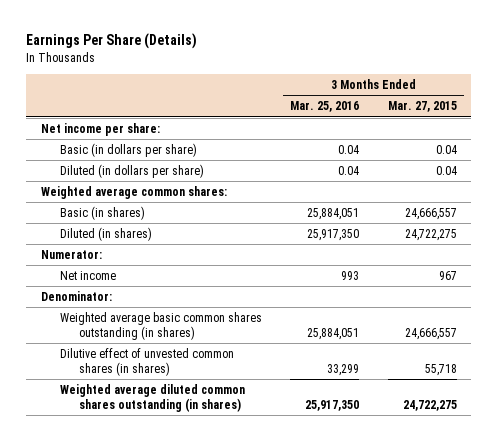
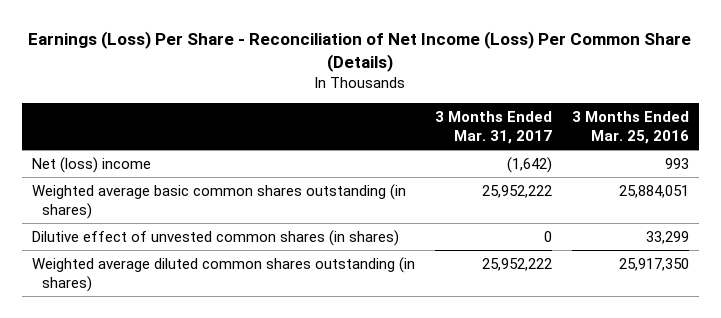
[26,33,198,50] Earnings Per Share (Details) -> [28,30,692,73] Earnings (Loss) Per Share - Reconciliation of Net Income (Loss) Per Common Share (Details)
[388,101,458,113] Mar. 27, 2015 -> none
none -> [434,111,552,145] 3 Months Ended Mar. 31, 2017
[40,123,160,137] Net income per share: -> none
[59,143,197,158] Basic (in dollars per share) -> none
[59,164,204,179] Diluted (in dollars per share) -> none
[40,186,227,200] Weighted average common shares: -> none
[59,206,145,221] Basic (in shares) -> none
[59,227,152,242] Diluted (in shares) -> none
[40,250,102,260] Numerator: -> none
[40,291,112,302] Denominator: -> none
[59,271,116,281] Net income -> [31,156,151,173] Net (loss) income

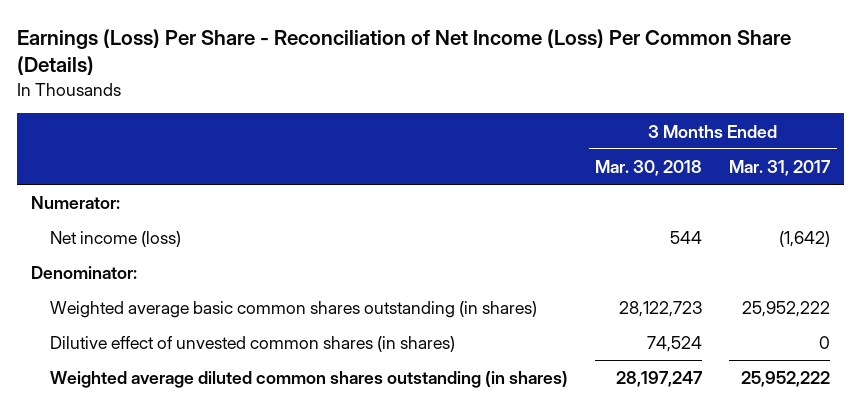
[571,111,689,145] 3 Months Ended Mar. 25, 2016 -> none
none -> [595,159,703,176] Mar. 30, 2018
none -> [30,196,120,210] Numerator:
[31,156,151,173] Net (loss) income -> [50,231,182,248] Net income (loss)
none -> [30,266,137,280] Denominator:

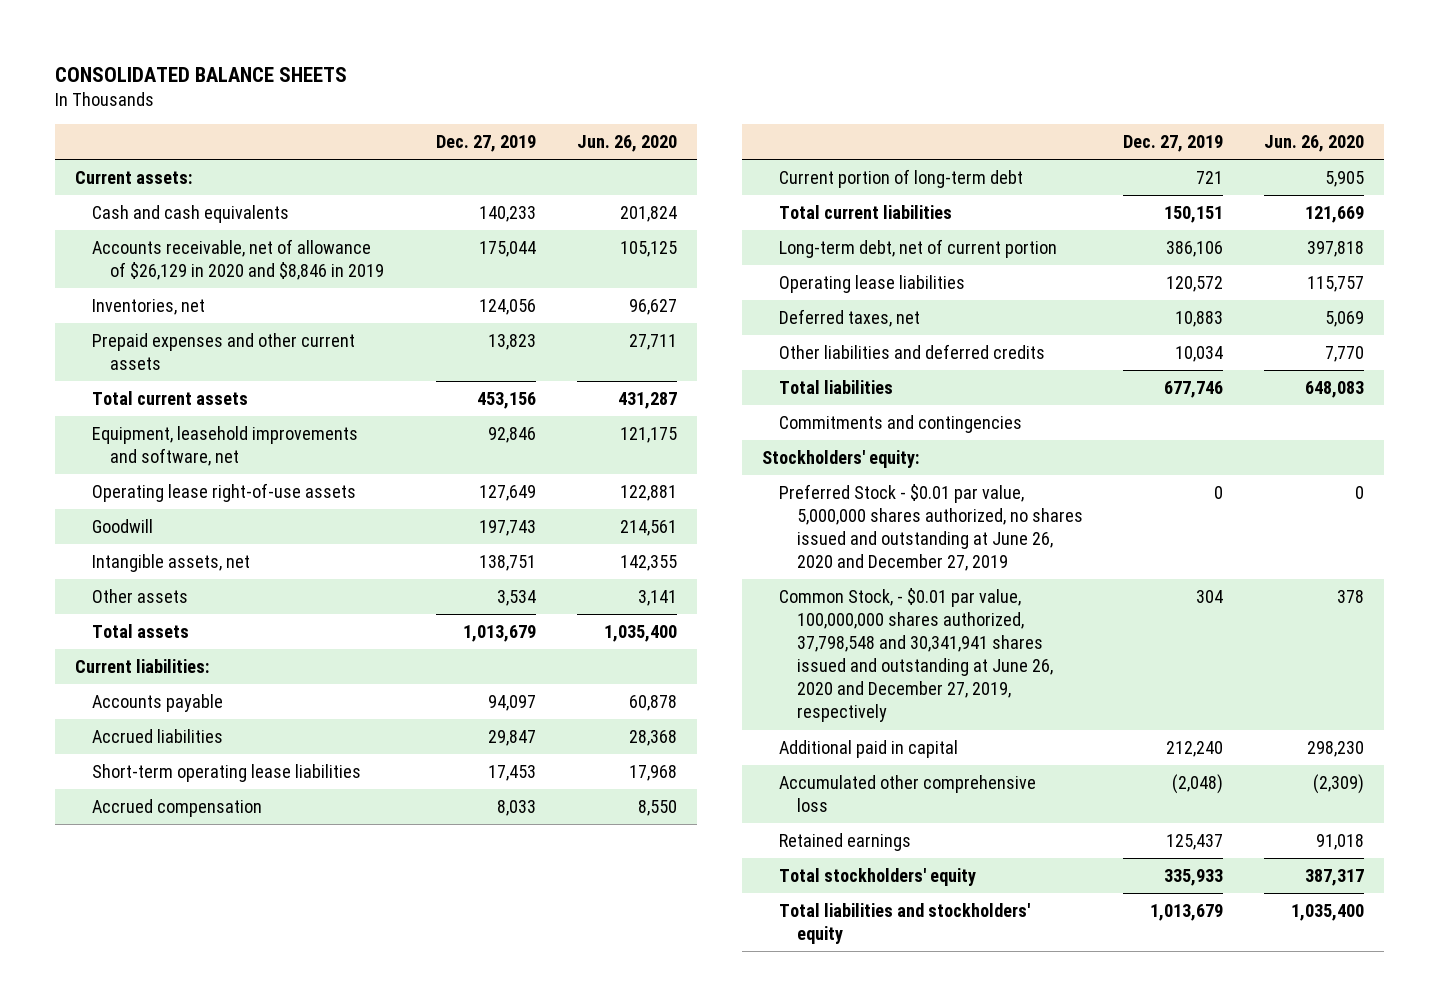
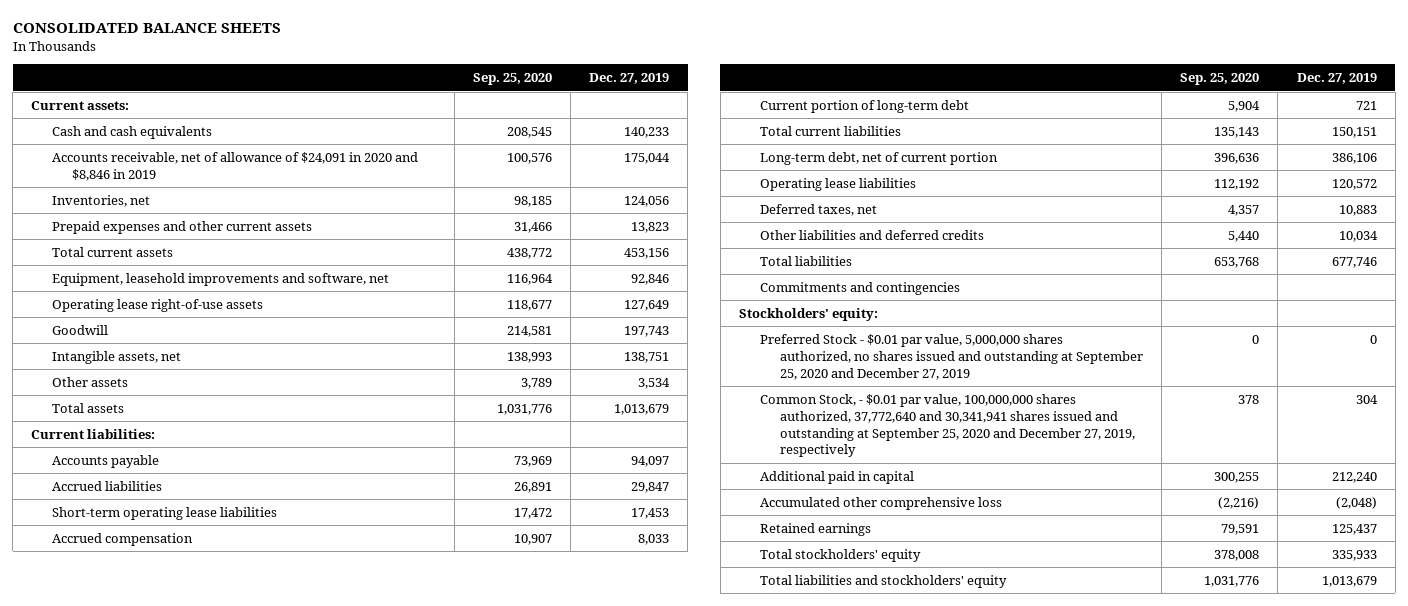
[576,135,677,153] Jun. 26, 2020 -> none
none -> [472,73,552,86] Sep. 25, 2020
[92,238,384,281] Accounts receivable, net of allowance of $26,129 in 2020 and $8,846 in 2019 -> [51,151,418,181] Accounts receivable, net of allowance of $24,091 in 2020 and $8,846 in 2019
[779,483,1083,572] Preferred Stock - $0.01 par value, 5,000,000 shares authorized, no shares issued and outstanding at June 26, 2020 and December 27, 2019 -> [759,333,1144,380] Preferred Stock - $0.01 par value, 5,000,000 shares authorized, no shares issued and outstanding at September 25, 2020 and December 27, 2019
[779,587,1053,723] Common Stock, - $0.01 par value, 100,000,000 shares authorized, 37,798,548 and 30,341,941 shares issued and outstanding at June 26, 2020 and December 27, 2019, respectively -> [759,393,1136,458] Common Stock, - $0.01 par value, 100,000,000 shares authorized, 37,772,640 and 30,341,941 shares issued and outstanding at September 25, 2020 and December 27, 2019, respectively

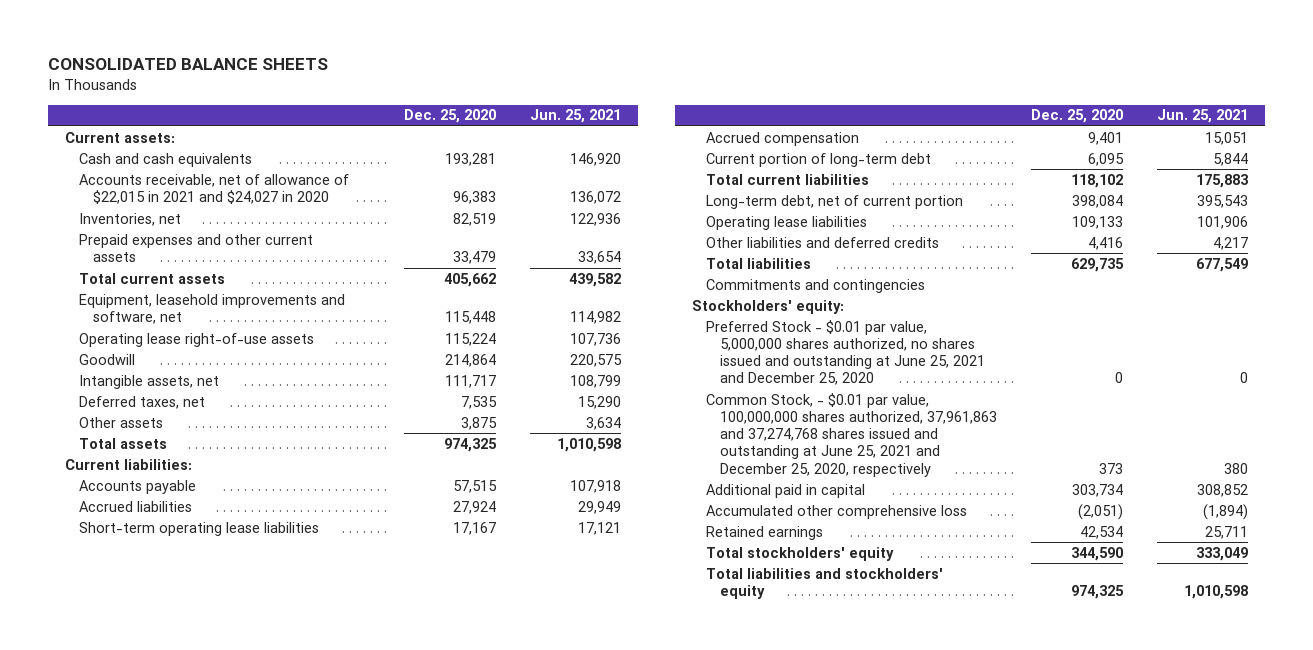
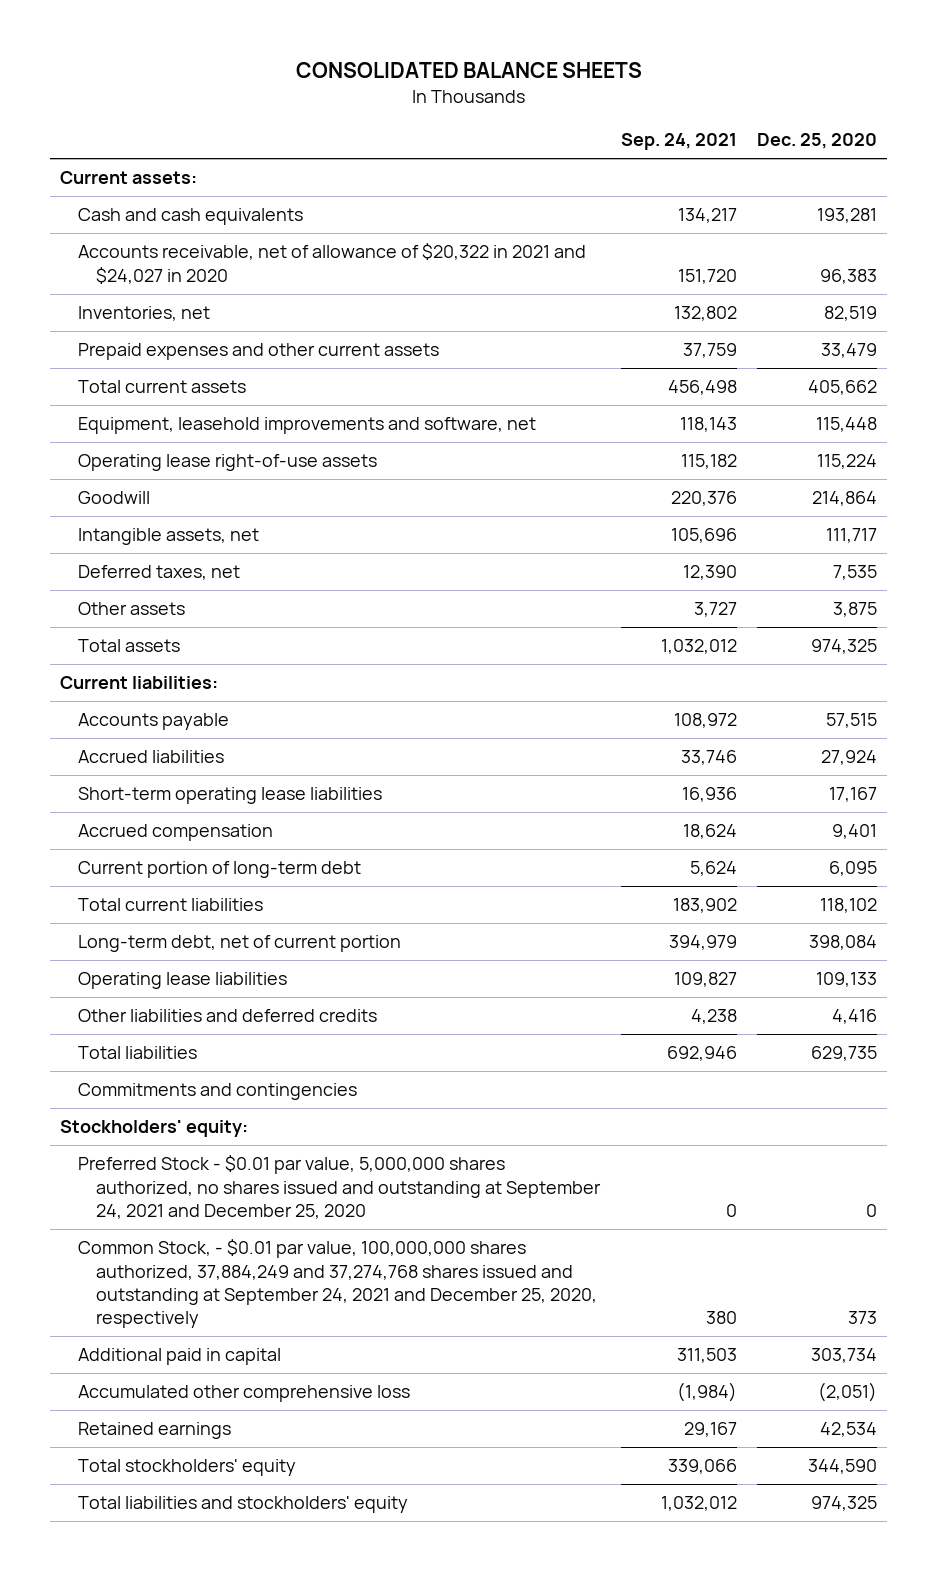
[530,109,622,124] Jun. 25, 2021 -> none
none -> [620,132,737,150] Sep. 24, 2021
[79,173,350,205] Accounts receivable, net of allowance of $22,015 in 2021 and $24,027 in 2020 -> [78,243,587,284] Accounts receivable, net of allowance of $20,322 in 2021 and $24,027 in 2020
[706,319,986,386] Preferred Stock - $0.01 par value, 5,000,000 shares authorized, no shares issued and outstanding at June 25, 2021 and December 25, 2020 -> [78,1155,602,1220] Preferred Stock - $0.01 par value, 5,000,000 shares authorized, no shares issued and outstanding at September 24, 2021 and December 25, 2020
[706,392,998,477] Common Stock, - $0.01 par value, 100,000,000 shares authorized, 37,961,863 and 37,274,768 shares issued and outstanding at June 25, 2021 and December 25, 2020, respectively -> [78,1239,598,1329] Common Stock, - $0.01 par value, 100,000,000 shares authorized, 37,884,249 and 37,274,768 shares issued and outstanding at September 24, 2021 and December 25, 2020, respectively

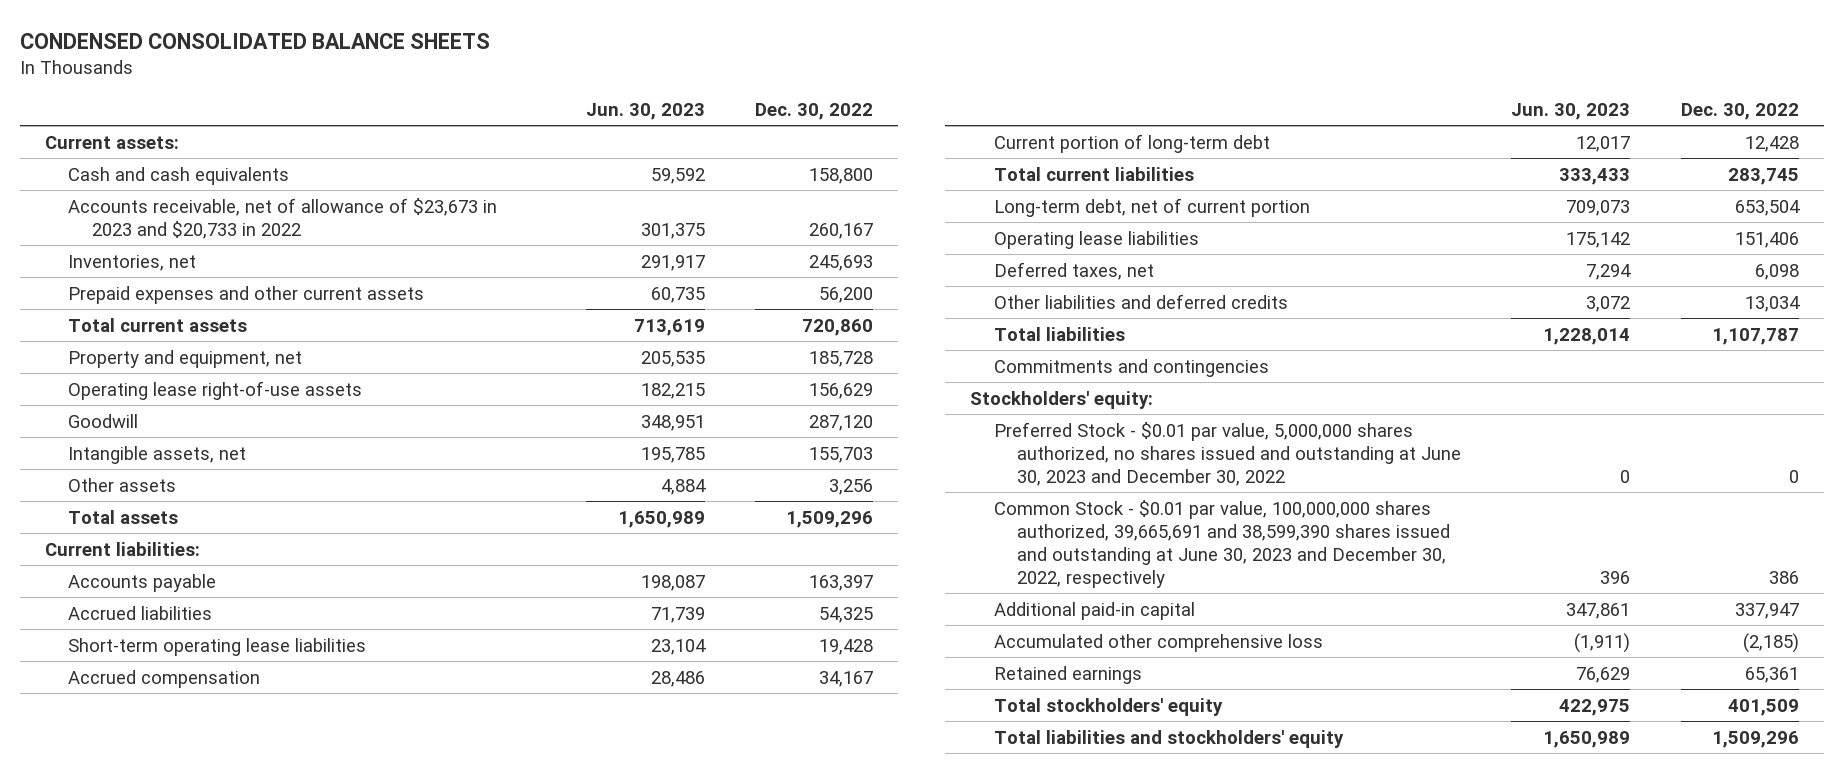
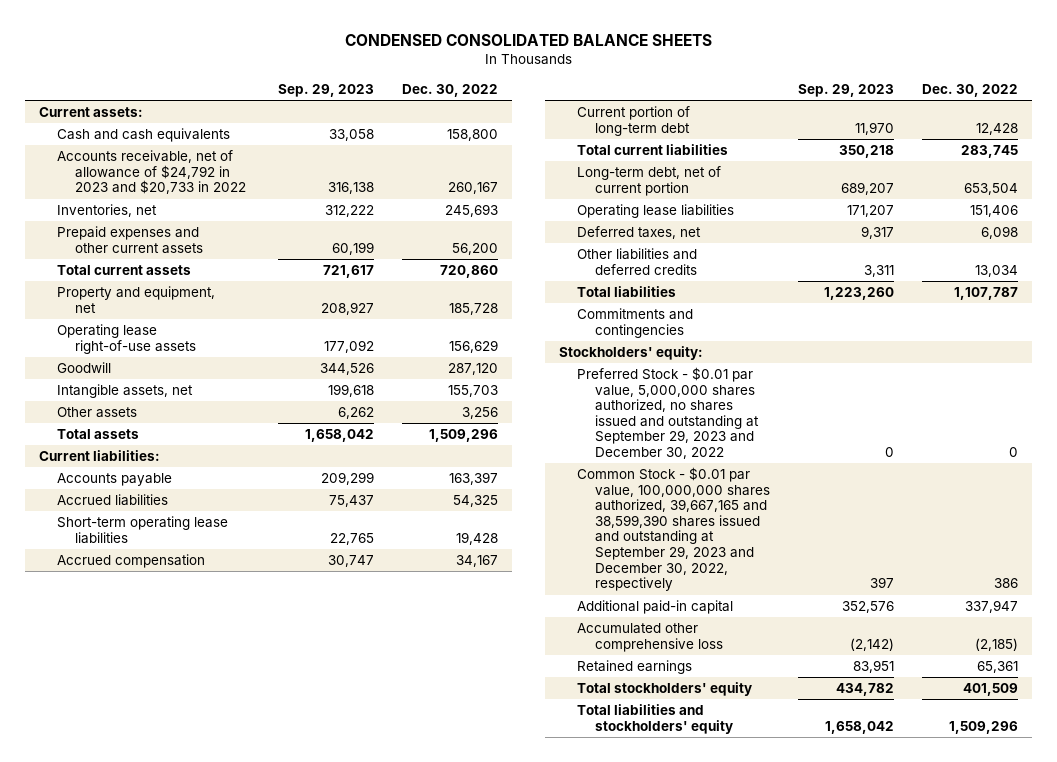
[586,102,706,120] Jun. 30, 2023 -> none
none -> [277,83,374,97] Sep. 29, 2023
[68,197,498,239] Accounts receivable, net of allowance of $23,673 in 2023 and $20,733 in 2022 -> [57,150,246,195] Accounts receivable, net of allowance of $24,792 in 2023 and $20,733 in 2022
[993,421,1462,486] Preferred Stock - $0.01 par value, 5,000,000 shares authorized, no shares issued and outstanding at June 30, 2023 and December 30, 2022 -> [577,367,759,460] Preferred Stock - $0.01 par value, 5,000,000 shares authorized, no shares issued and outstanding at September 29, 2023 and December 30, 2022
[993,499,1451,588] Common Stock - $0.01 par value, 100,000,000 shares authorized, 39,665,691 and 38,599,390 shares issued and outstanding at June 30, 2023 and December 30, 2022, respectively -> [577,467,770,592] Common Stock - $0.01 par value, 100,000,000 shares authorized, 39,667,165 and 38,599,390 shares issued and outstanding at September 29, 2023 and December 30, 2022, respectively

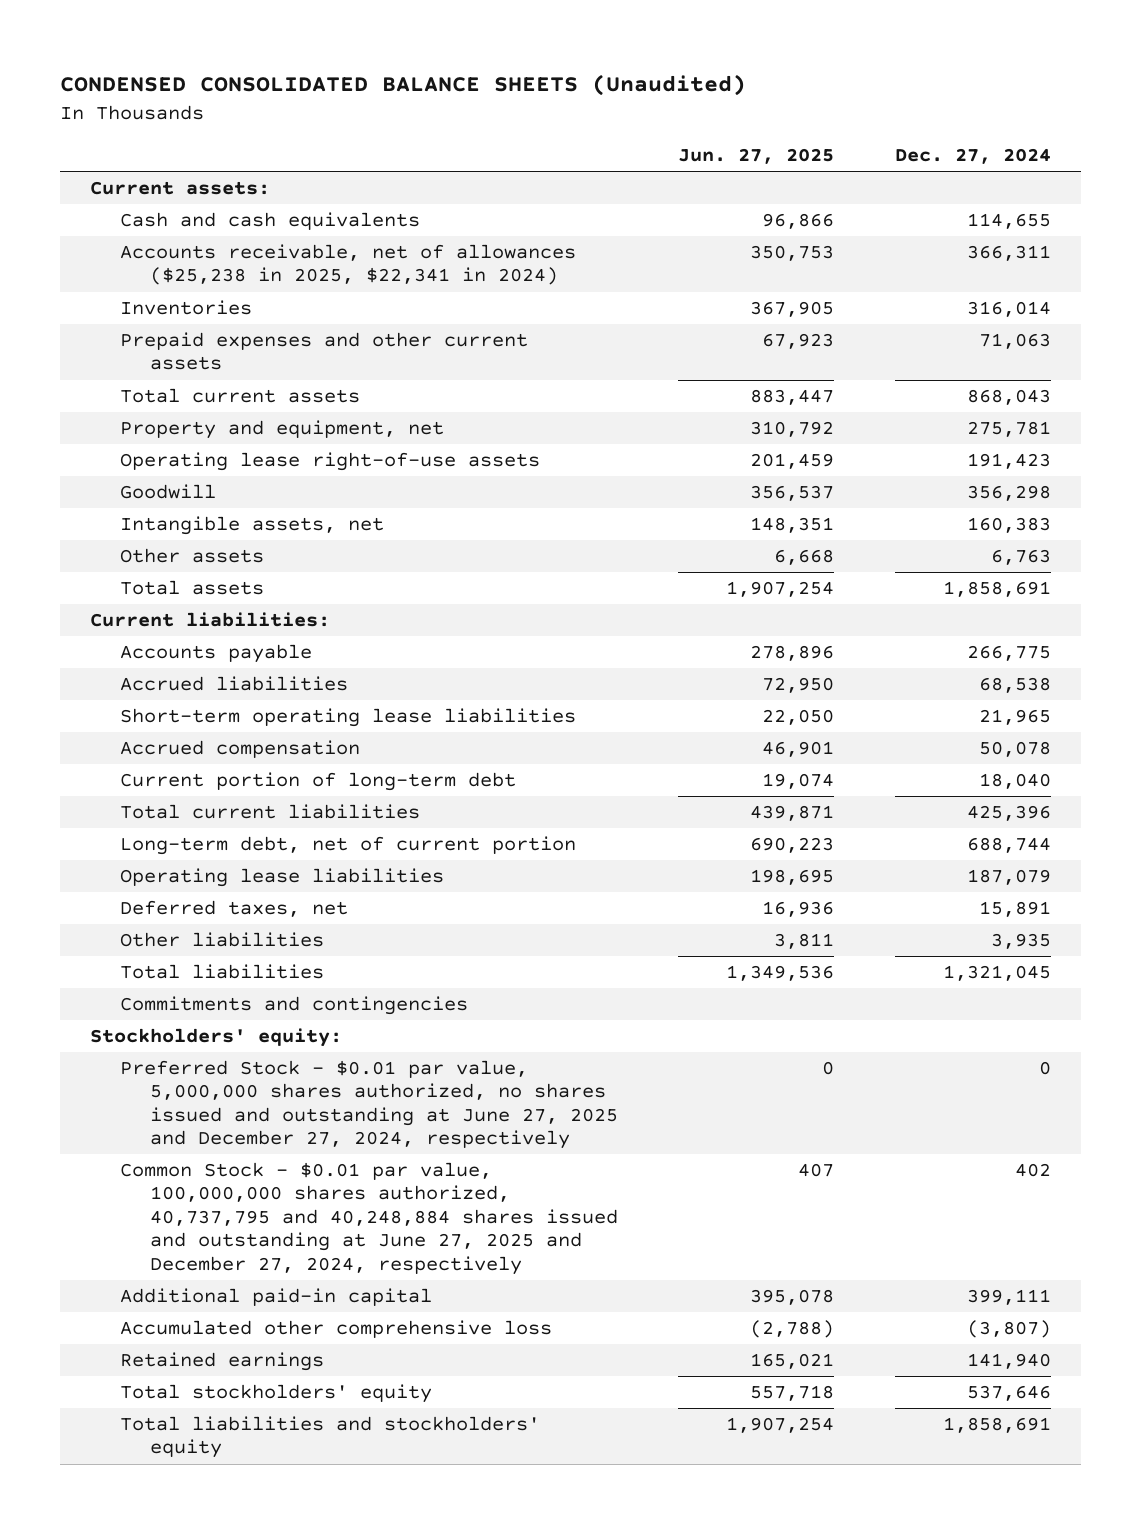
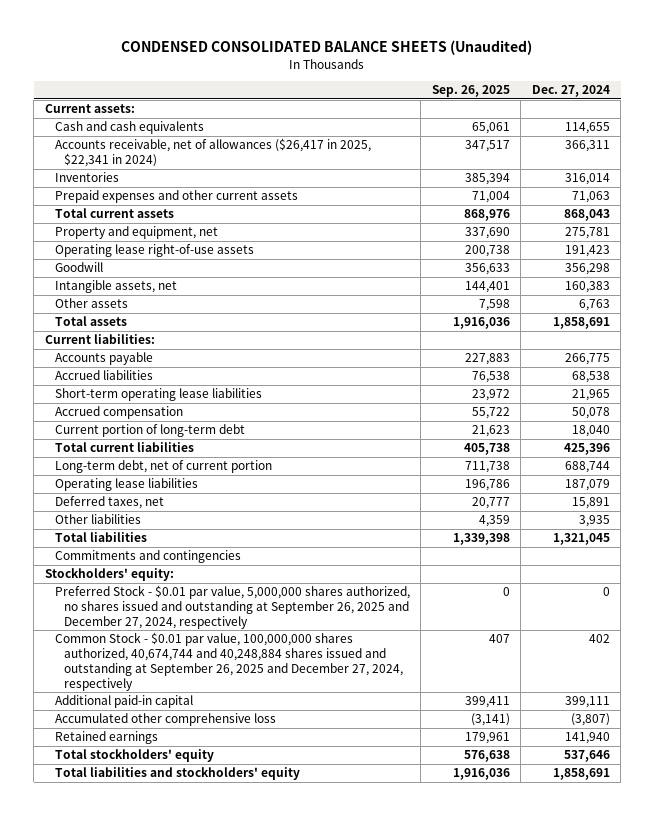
[678,148,835,165] Jun. 27, 2025 -> none
none -> [431,84,510,97] Sep. 26, 2025
[120,244,577,286] Accounts receivable, net of allowances ($25,238 in 2025, $22,341 in 2024) -> [54,138,371,168] Accounts receivable, net of allowances ($26,417 in 2025, $22,341 in 2024)
[120,1060,619,1150] Preferred Stock - $0.01 par value, 5,000,000 shares authorized, no shares issued and outstanding at June 27, 2025 and December 27, 2024, respectively -> [54,585,410,629] Preferred Stock - $0.01 par value, 5,000,000 shares authorized, no shares issued and outstanding at September 26, 2025 and December 27, 2024, respectively
[120,1162,619,1275] Common Stock - $0.01 par value, 100,000,000 shares authorized, 40,737,795 and 40,248,884 shares issued and outstanding at June 27, 2025 and December 27, 2024, respectively -> [54,632,404,691] Common Stock - $0.01 par value, 100,000,000 shares authorized, 40,674,744 and 40,248,884 shares issued and outstanding at September 26, 2025 and December 27, 2024, respectively

